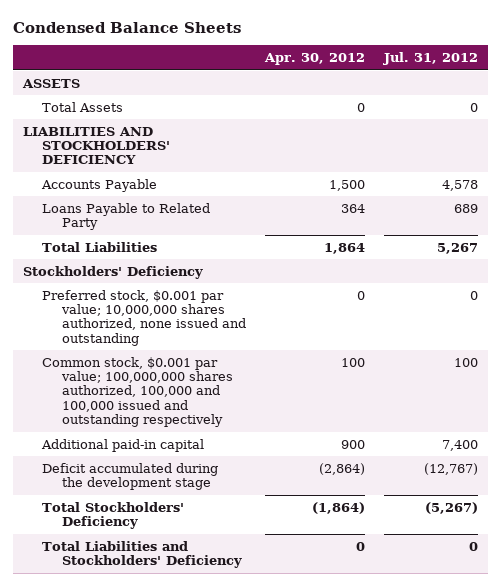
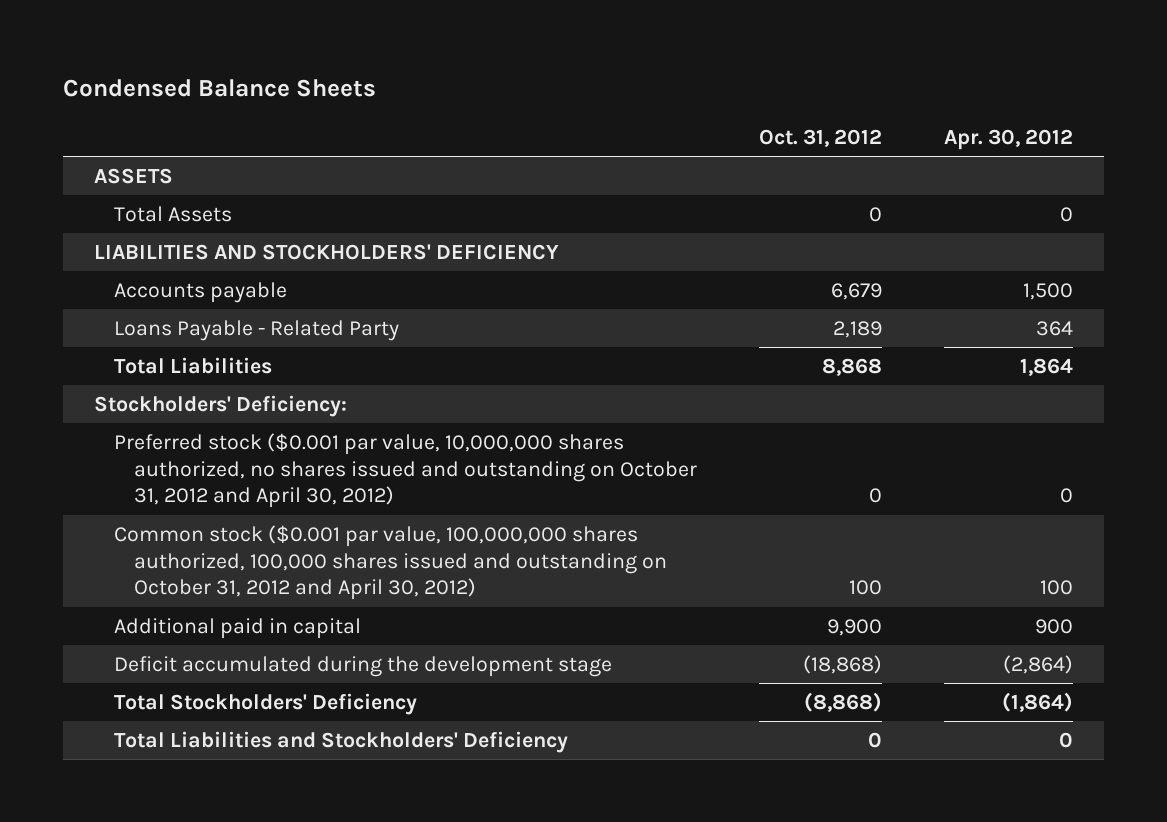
[383,51,479,65] Jul. 31, 2012 -> none
none -> [759,128,883,147] Oct. 31, 2012
[41,178,158,192] Accounts Payable -> [113,281,287,303] Accounts payable
[42,202,211,231] Loans Payable to Related Party -> [113,319,399,341] Loans Payable - Related Party
[23,265,204,279] Stockholders' Deficiency -> [93,394,347,417] Stockholders' Deficiency:
[42,289,246,346] Preferred stock, $0.001 par value; 10,000,000 shares authorized, none issued and outstanding -> [113,432,697,509] Preferred stock ($0.001 par value, 10,000,000 shares authorized, no shares issued and outstanding on October 31, 2012 and April 30, 2012)
[42,356,233,428] Common stock, $0.001 par value; 100,000,000 shares authorized, 100,000 and 100,000 issued and outstanding respectively -> [113,524,667,601] Common stock ($0.001 par value, 100,000,000 shares authorized, 100,000 shares issued and outstanding on October 31, 2012 and April 30, 2012)
[41,438,205,452] Additional paid-in capital -> [113,617,361,639] Additional paid in capital

